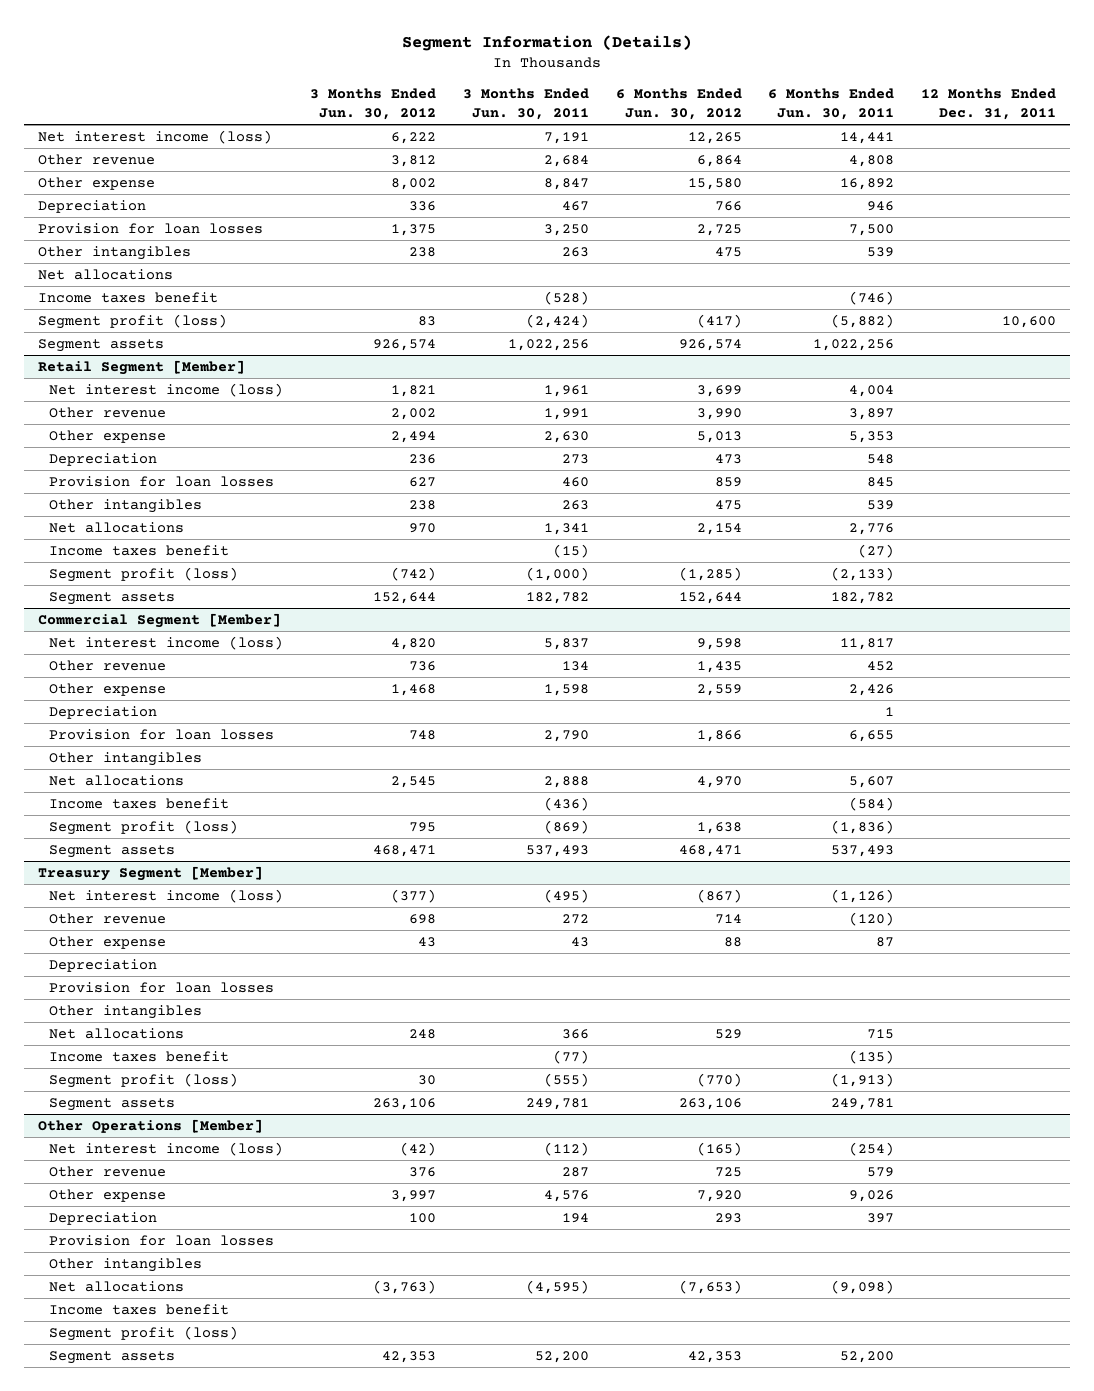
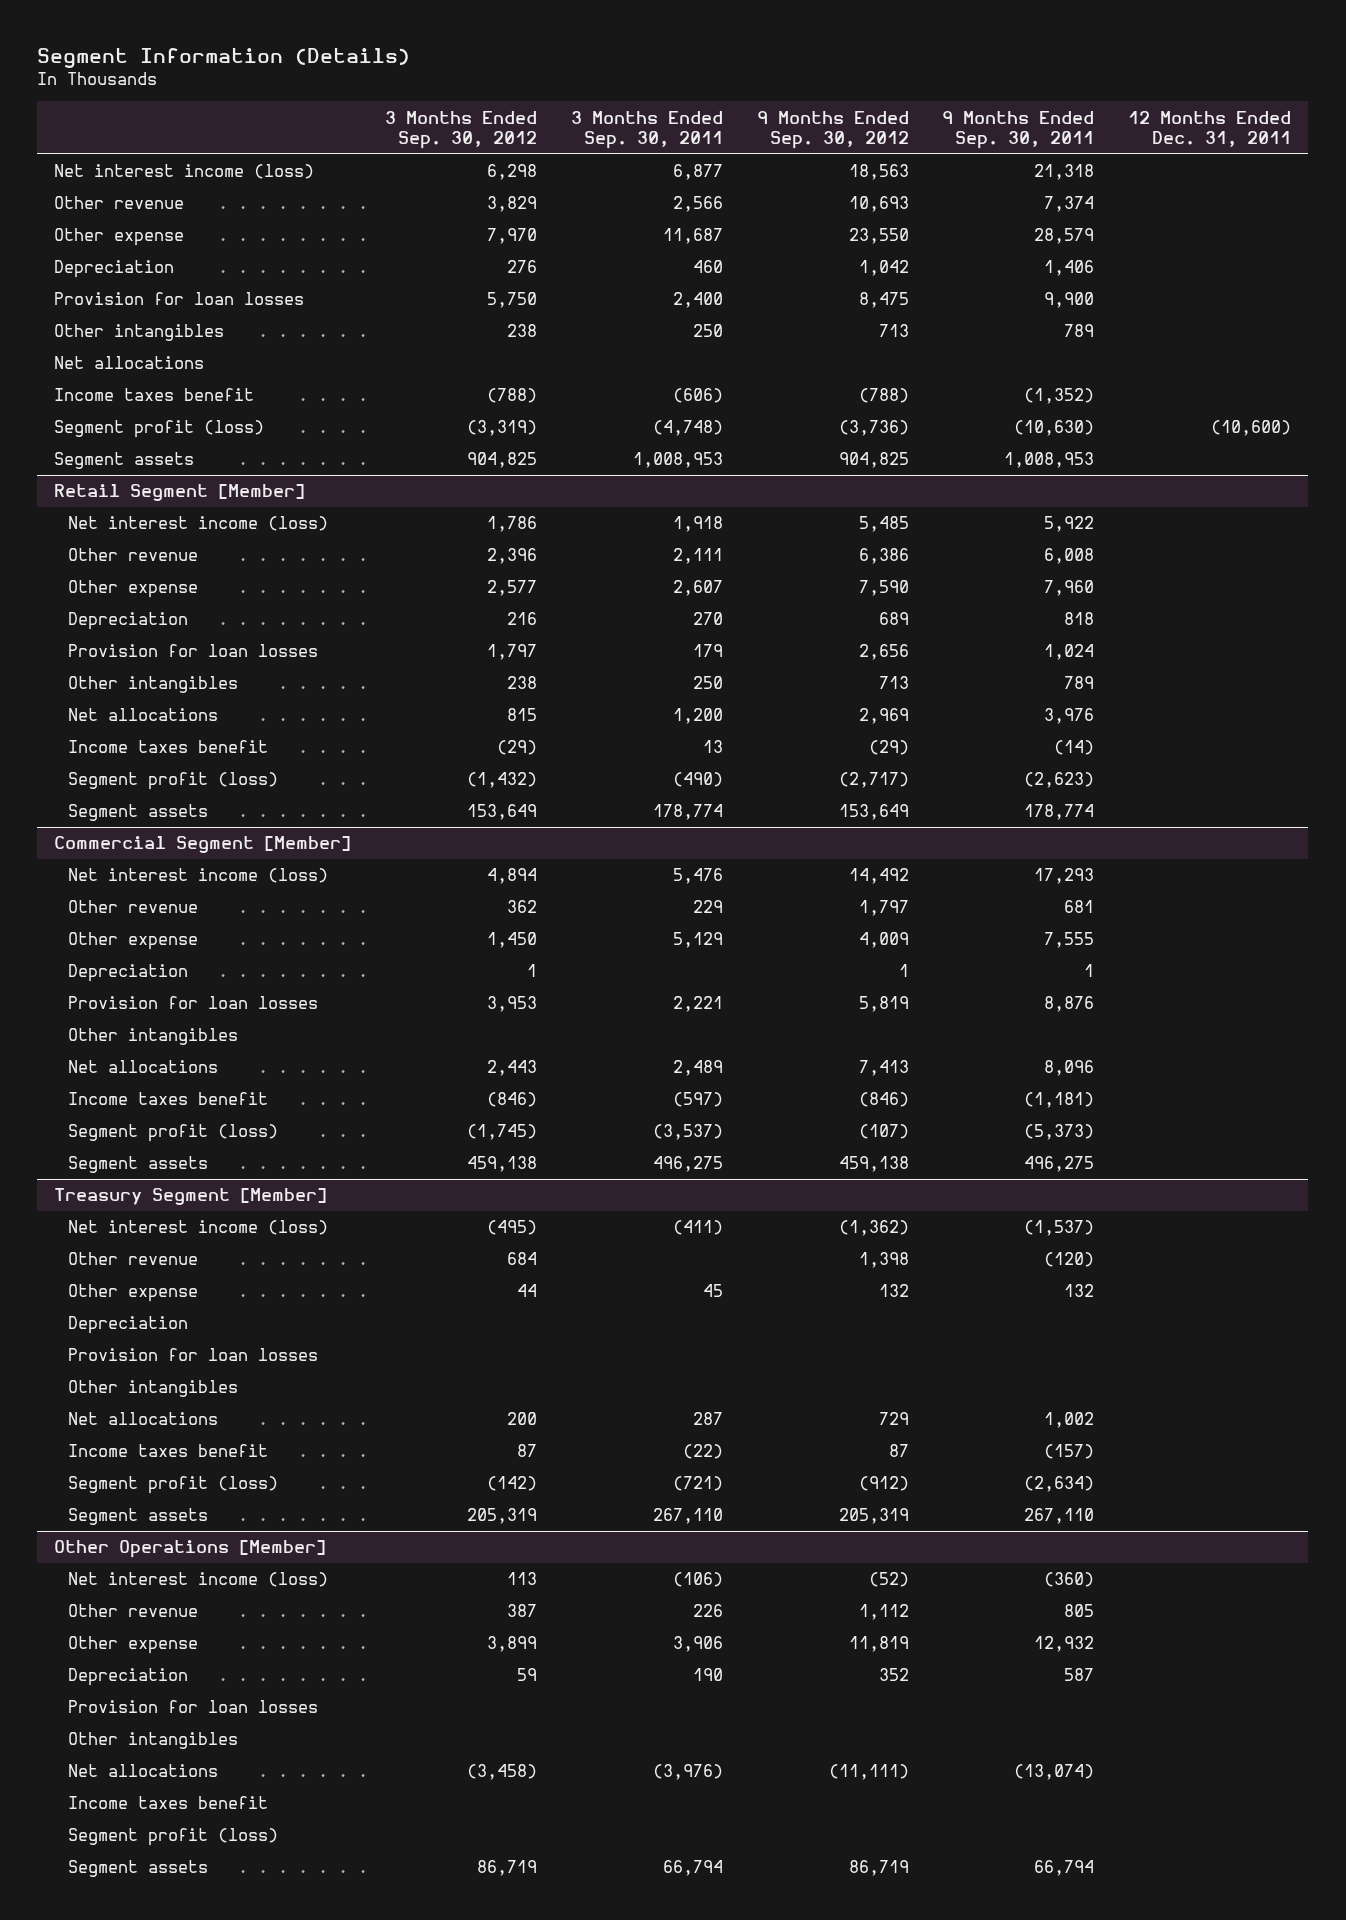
[309,87,436,120] 3 Months Ended Jun. 30, 2012 -> none
[462,87,589,120] 3 Months Ended Jun. 30, 2011 -> none
[615,87,742,120] 6 Months Ended Jun. 30, 2012 -> none
[768,87,895,120] 6 Months Ended Jun. 30, 2011 -> none
none -> [385,110,538,150] 3 Months Ended Sep. 30, 2012
none -> [570,110,723,150] 3 Months Ended Sep. 30, 2011
none -> [756,110,909,150] 9 Months Ended Sep. 30, 2012
none -> [942,110,1095,150] 9 Months Ended Sep. 30, 2011
[1002,315,1057,328] 10,600 -> [1211,420,1292,437] (10,600)

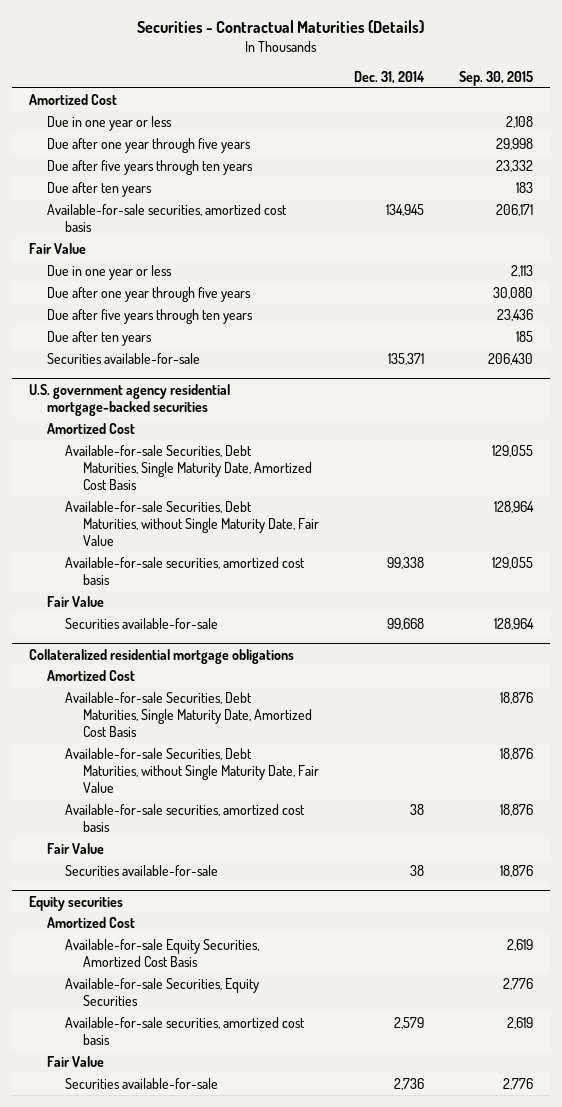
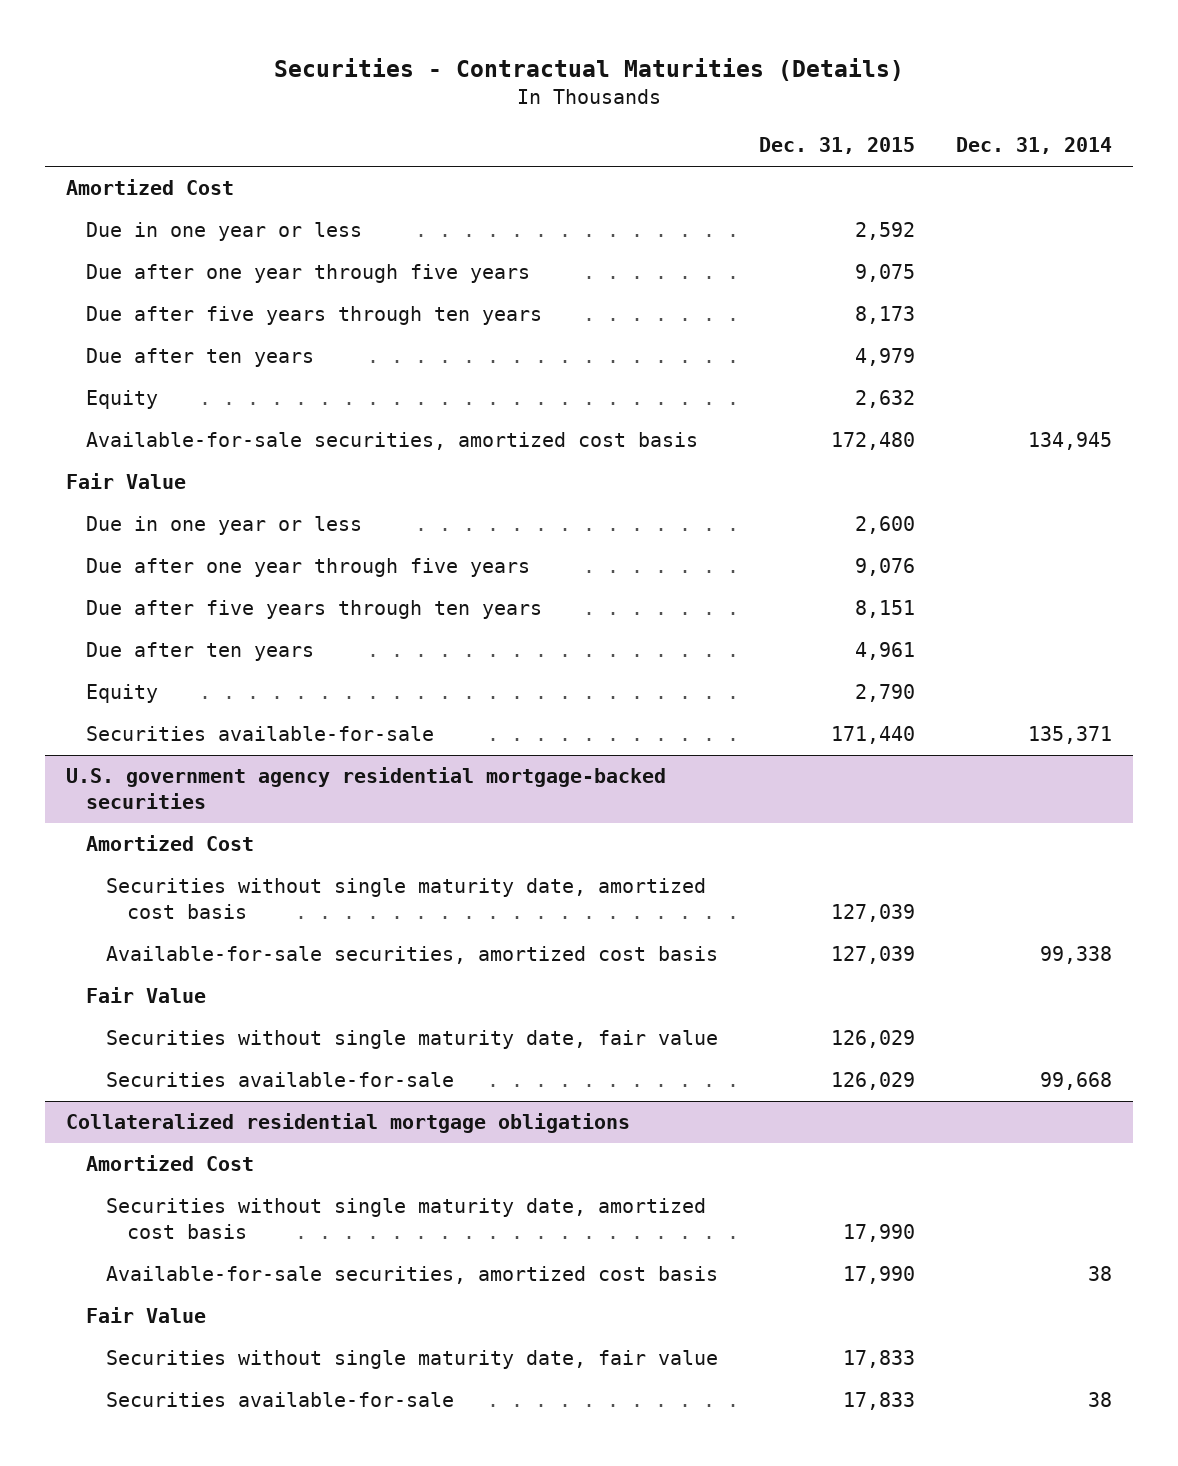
[458,70,533,86] Sep. 30, 2015 -> none
none -> [759,137,916,155] Dec. 31, 2015
none -> [86,390,159,410] Equity
none -> [86,684,159,704] Equity
[65,500,320,547] Available-for-sale Securities, Debt Maturities, without Single Maturity Date, Fair Value -> none
[65,444,313,491] Available-for-sale Securities, Debt Maturities, Single Maturity Date, Amortized Cost Basis -> [106,878,707,920] Securities without single maturity date, amortized cost basis
none -> [106,1030,719,1050] Securities without single maturity date, fair value
[65,747,320,794] Available-for-sale Securities, Debt Maturities, without Single Maturity Date, Fair Value -> none
[65,691,313,738] Available-for-sale Securities, Debt Maturities, Single Maturity Date, Amortized Cost Basis -> [106,1198,707,1240] Securities without single maturity date, amortized cost basis
none -> [106,1350,719,1370] Securities without single maturity date, fair value
[29,895,124,911] Equity securities -> none
[47,916,136,928] Amortized Cost -> none
[65,938,260,968] Available-for-sale Equity Securities, Amortized Cost Basis -> none
[65,977,260,1007] Available-for-sale Securities, Equity Securities -> none
[65,1016,306,1046] Available-for-sale securities, amortized cost basis -> none
[47,1055,105,1067] Fair Value -> none
[65,1077,219,1089] Securities available-for-sale -> none

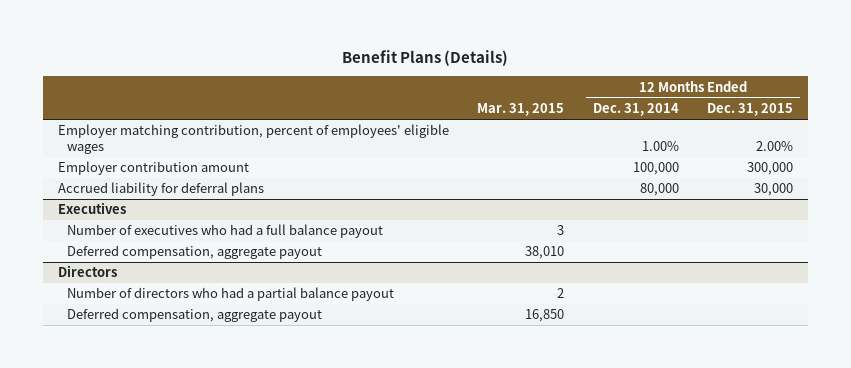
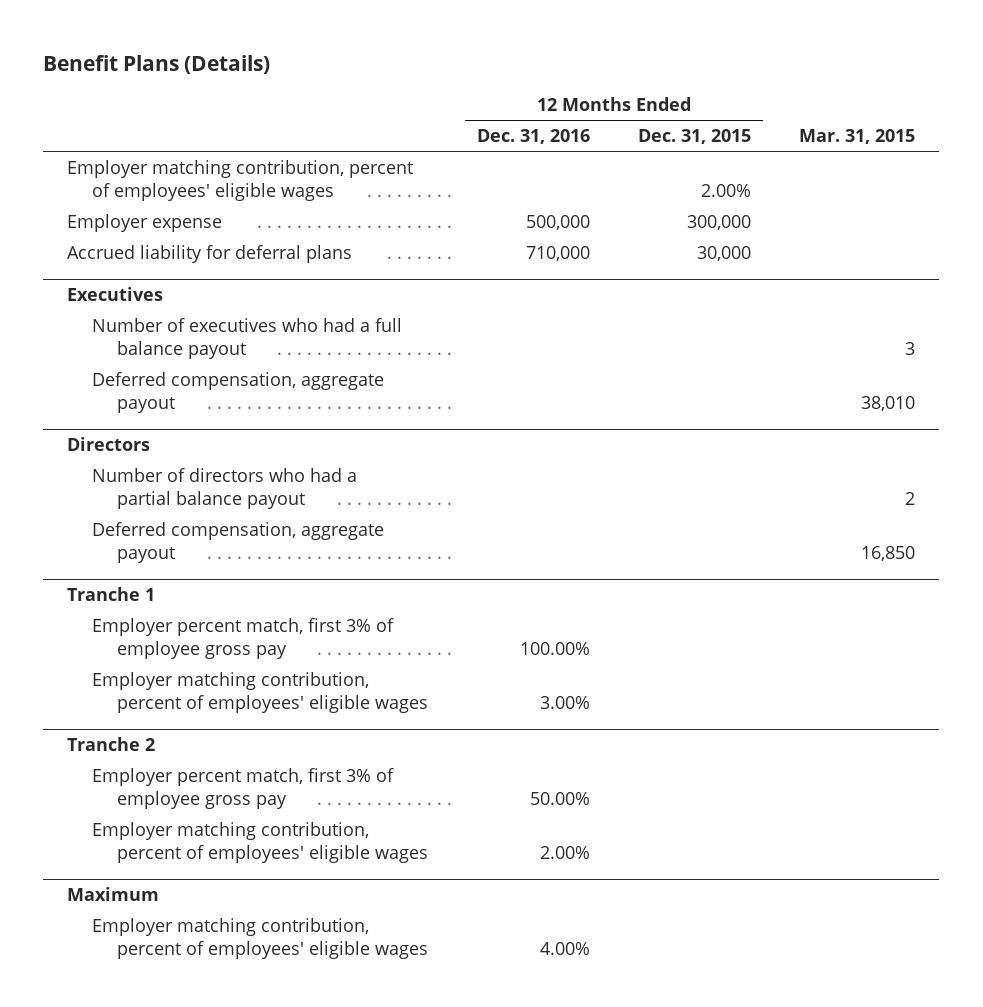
[592,103,679,117] Dec. 31, 2014 -> none
none -> [476,129,590,145] Dec. 31, 2016
[57,161,249,176] Employer contribution amount -> [67,213,223,232] Employer expense
none -> [67,587,156,602] Tranche 1
none -> [92,617,395,660] Employer percent match, first 3% of employee gross pay
none -> [92,671,429,714] Employer matching contribution, percent of employees' eligible wages
none -> [67,737,156,752] Tranche 2
none -> [92,767,395,810] Employer percent match, first 3% of employee gross pay
none -> [92,821,429,864] Employer matching contribution, percent of employees' eligible wages
none -> [67,887,160,902] Maximum
none -> [92,917,429,960] Employer matching contribution, percent of employees' eligible wages

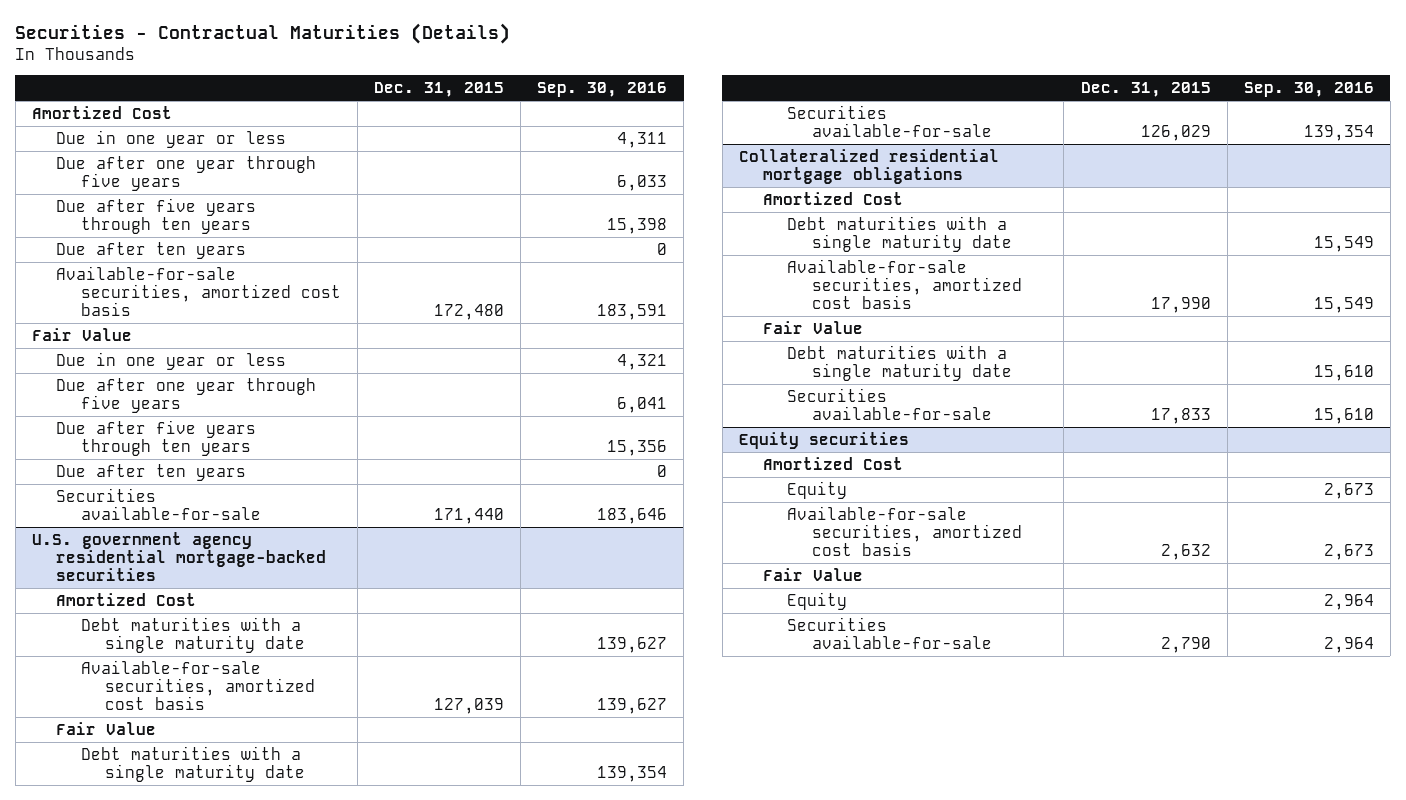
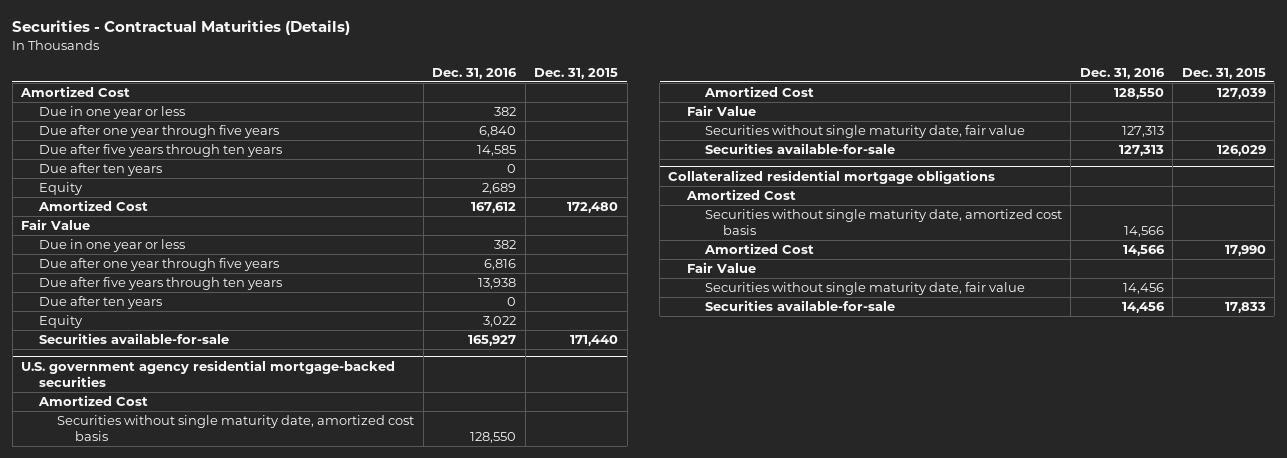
[537,82,668,98] Sep. 30, 2016 -> none
none -> [432,67,518,79] Dec. 31, 2016
none -> [39,182,84,196] Equity
[56,265,341,316] Available-for-sale securities, amortized cost basis -> [38,200,149,212] Amortized Cost
none -> [39,315,84,329] Equity
[80,616,306,653] Debt maturities with a single maturity date -> [57,415,415,441] Securities without single maturity date, amortized cost basis
[80,659,316,710] Available-for-sale securities, amortized cost basis -> [703,86,814,98] Amortized Cost
[80,745,306,782] Debt maturities with a single maturity date -> [704,125,1025,139] Securities without single maturity date, fair value
[787,215,1012,252] Debt maturities with a single maturity date -> [704,209,1062,235] Securities without single maturity date, amortized cost basis
[787,258,1022,309] Available-for-sale securities, amortized cost basis -> [703,243,814,255] Amortized Cost
[787,344,1012,381] Debt maturities with a single maturity date -> [704,282,1025,296] Securities without single maturity date, fair value
[738,431,909,449] Equity securities -> none
[763,456,904,470] Amortized Cost -> none
[787,480,848,499] Equity -> none
[787,505,1022,556] Available-for-sale securities, amortized cost basis -> none
[763,567,864,581] Fair Value -> none
[787,591,848,610] Equity -> none
[787,616,992,649] Securities available-for-sale -> none

